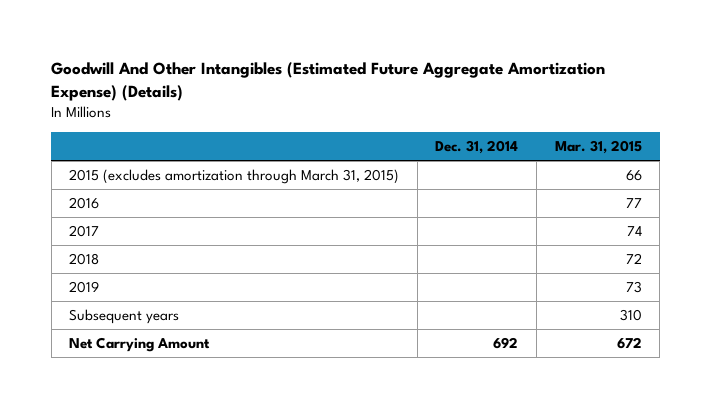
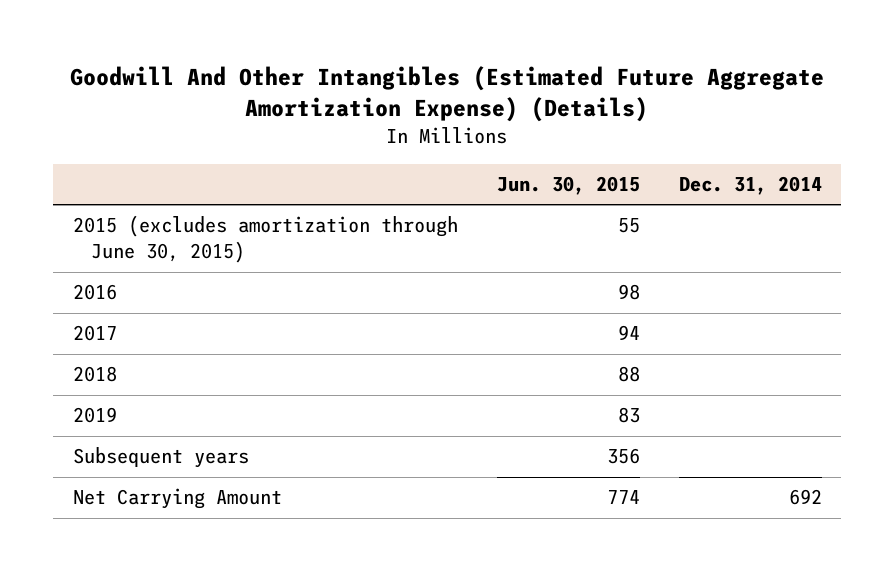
[554,140,642,155] Mar. 31, 2015 -> none
none -> [496,175,640,195] Jun. 30, 2015
[69,169,400,185] 2015 (excludes amortization through March 31, 2015) -> [72,215,458,264] 2015 (excludes amortization through June 30, 2015)

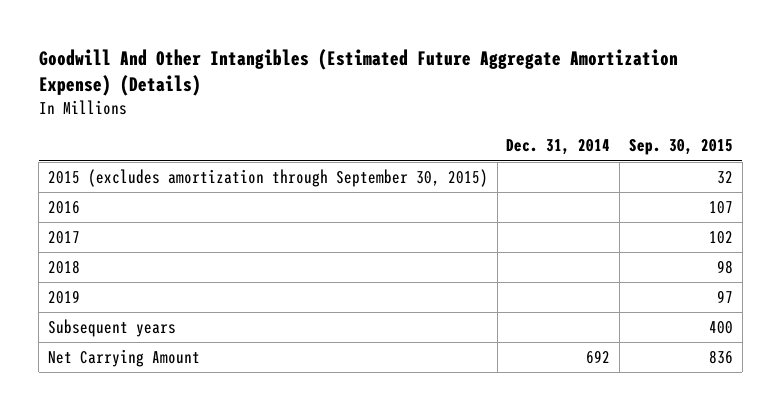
[496,175,640,195] Jun. 30, 2015 -> none
none -> [628,139,733,156] Sep. 30, 2015
[72,215,458,264] 2015 (excludes amortization through June 30, 2015) -> [48,168,489,187] 2015 (excludes amortization through September 30, 2015)

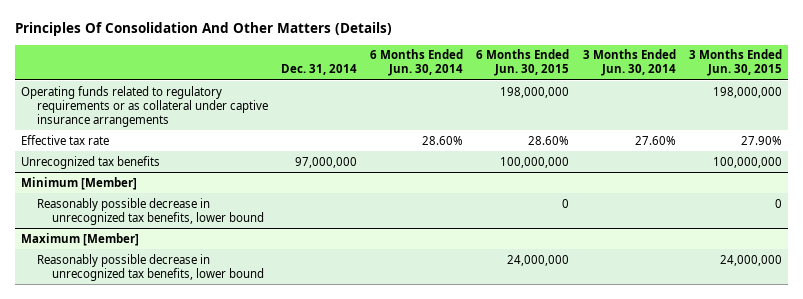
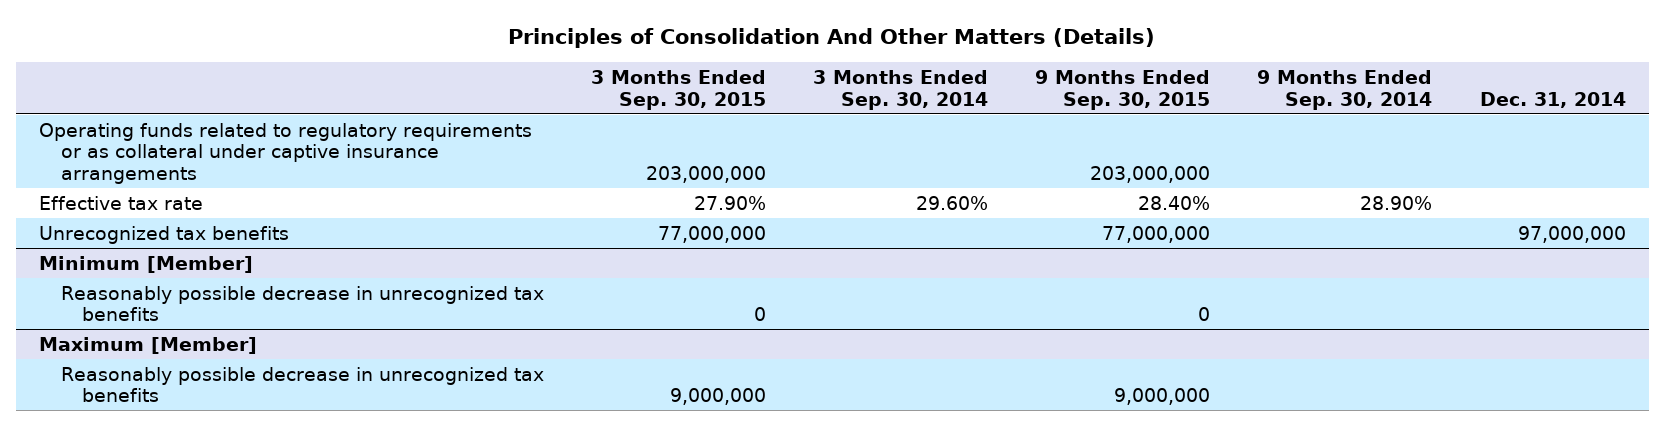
[14,21,392,36] Principles Of Consolidation And Other Matters (Details) -> [508,28,1156,49] Principles of Consolidation And Other Matters (Details)
[370,49,464,77] 6 Months Ended Jun. 30, 2014 -> none
[476,49,570,77] 6 Months Ended Jun. 30, 2015 -> none
[582,49,676,77] 3 Months Ended Jun. 30, 2014 -> none
[688,49,782,77] 3 Months Ended Jun. 30, 2015 -> none
none -> [590,70,766,110] 3 Months Ended Sep. 30, 2015
none -> [813,70,989,110] 3 Months Ended Sep. 30, 2014
none -> [1035,70,1211,110] 9 Months Ended Sep. 30, 2015
none -> [1257,70,1433,110] 9 Months Ended Sep. 30, 2014
[36,197,264,225] Reasonably possible decrease in unrecognized tax benefits, lower bound -> [60,285,544,322] Reasonably possible decrease in unrecognized tax benefits
[36,253,264,281] Reasonably possible decrease in unrecognized tax benefits, lower bound -> [60,366,544,403] Reasonably possible decrease in unrecognized tax benefits

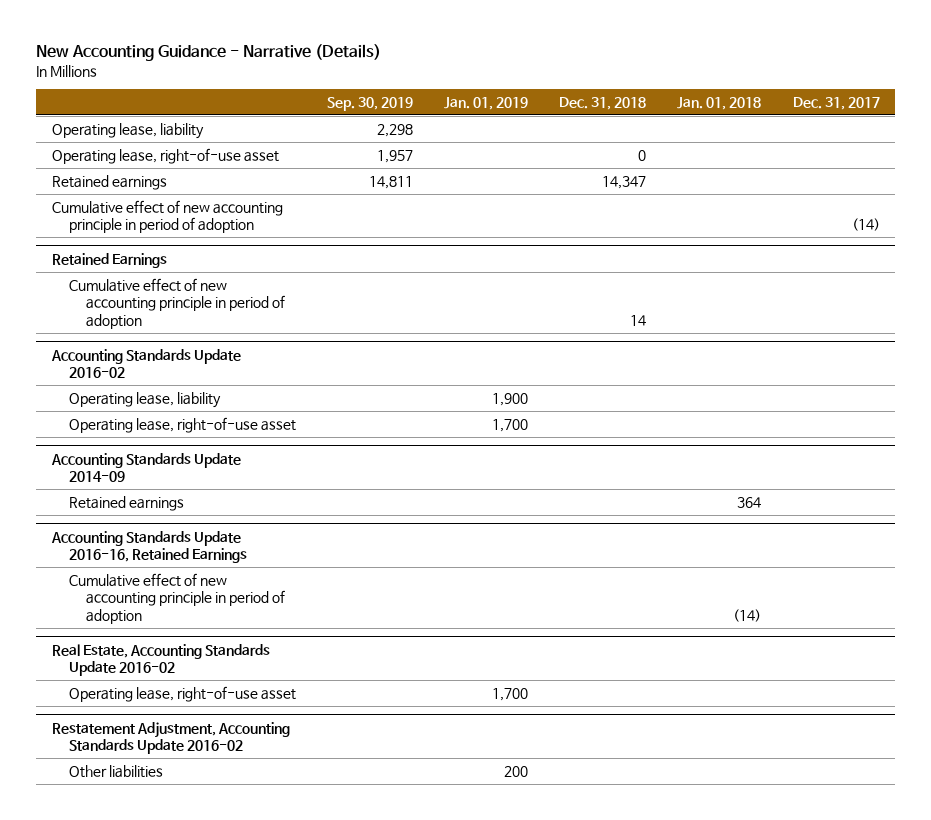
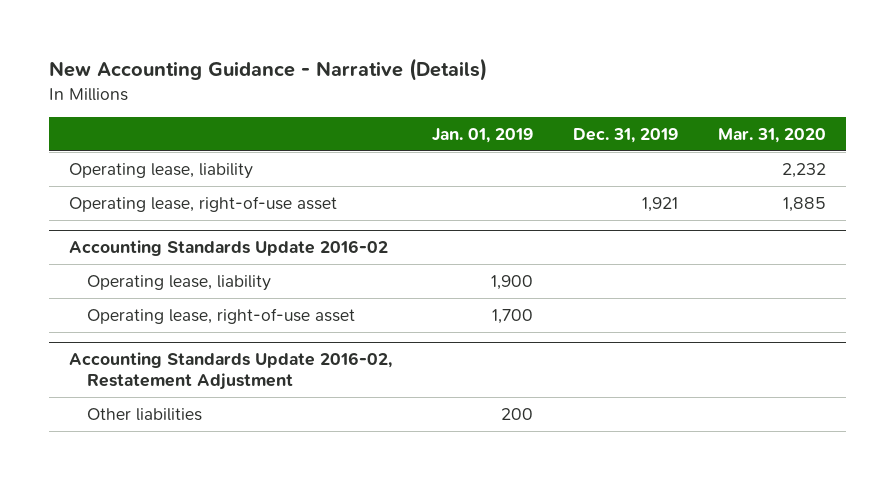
[327,96,414,111] Sep. 30, 2019 -> none
[559,96,647,110] Dec. 31, 2018 -> none
[677,96,762,110] Jan. 01, 2018 -> none
[792,96,880,110] Dec. 31, 2017 -> none
none -> [573,127,679,143] Dec. 31, 2019
none -> [718,127,827,143] Mar. 31, 2020
[51,174,167,190] Retained earnings -> none
[51,199,283,234] Cumulative effect of new accounting principle in period of adoption -> none
[51,252,167,268] Retained Earnings -> none
[68,277,286,329] Cumulative effect of new accounting principle in period of adoption -> none
[50,452,241,482] Accounting Standards Update 2014-09 -> none
[68,495,184,511] Retained earnings -> none
[50,530,247,563] Accounting Standards Update 2016-16, Retained Earnings -> none
[68,572,286,624] Cumulative effect of new accounting principle in period of adoption -> none
[51,643,270,676] Real Estate, Accounting Standards Update 2016-02 -> none
[68,685,296,702] Operating lease, right-of-use asset -> none
[51,721,290,754] Restatement Adjustment, Accounting Standards Update 2016-02 -> [69,352,393,391] Accounting Standards Update 2016-02, Restatement Adjustment

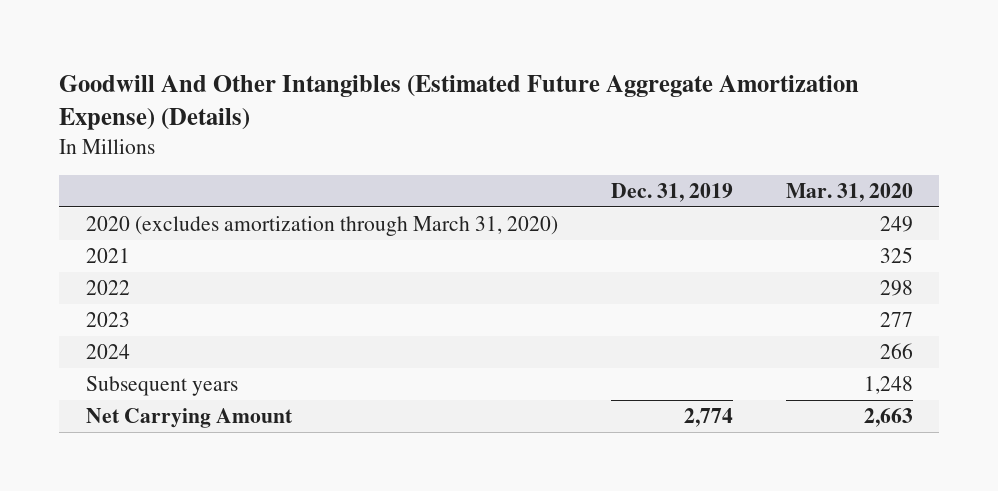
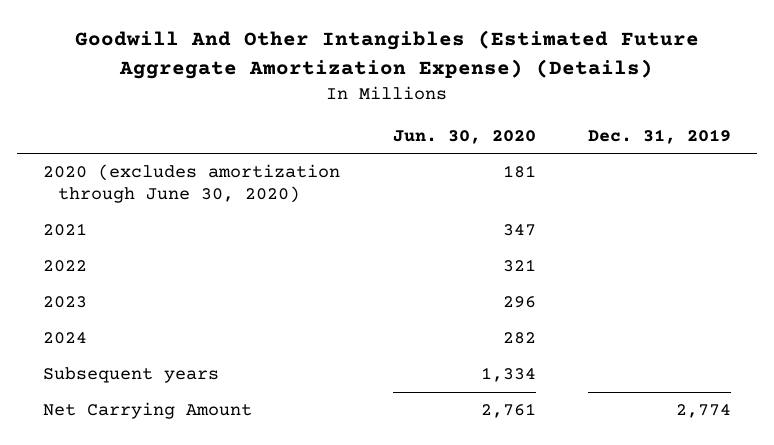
[785,183,913,203] Mar. 31, 2020 -> none
none -> [392,129,536,144] Jun. 30, 2020
[85,215,558,236] 2020 (excludes amortization through March 31, 2020) -> [43,164,341,204] 2020 (excludes amortization through June 30, 2020)

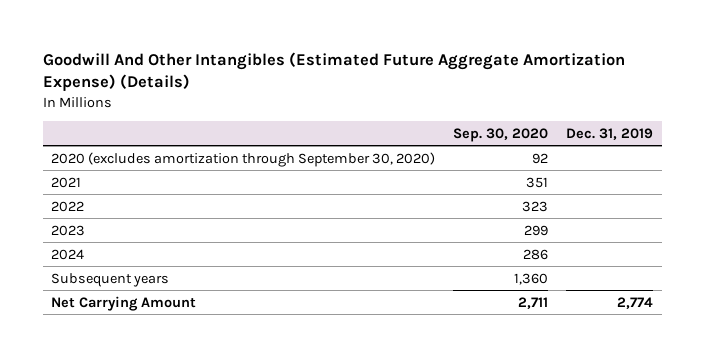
[392,129,536,144] Jun. 30, 2020 -> none
none -> [453,127,549,142] Sep. 30, 2020
[43,164,341,204] 2020 (excludes amortization through June 30, 2020) -> [51,151,436,167] 2020 (excludes amortization through September 30, 2020)

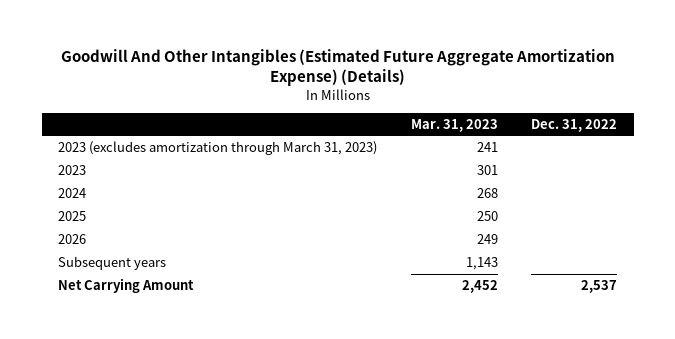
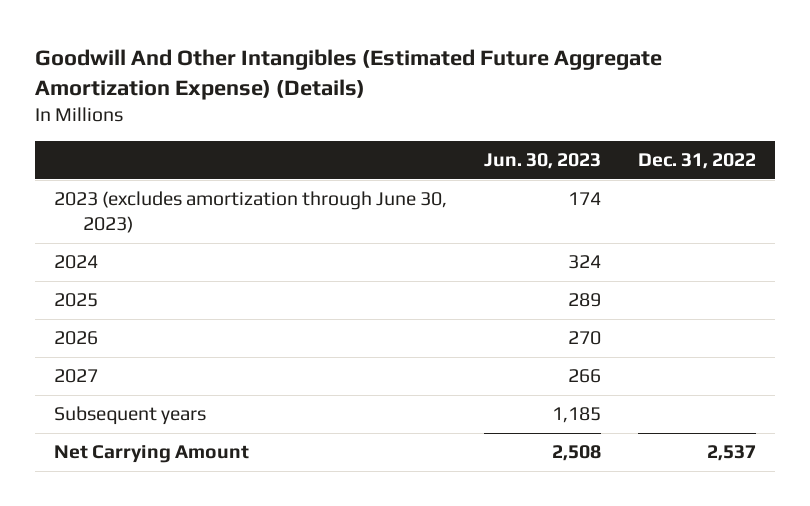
[410,118,498,132] Mar. 31, 2023 -> none
none -> [484,153,602,170] Jun. 30, 2023
[58,165,87,176] 2023 -> none
[58,141,378,156] 2023 (excludes amortization through March 31, 2023) -> [53,191,447,233] 2023 (excludes amortization through June 30, 2023)
none -> [53,369,98,384] 2027

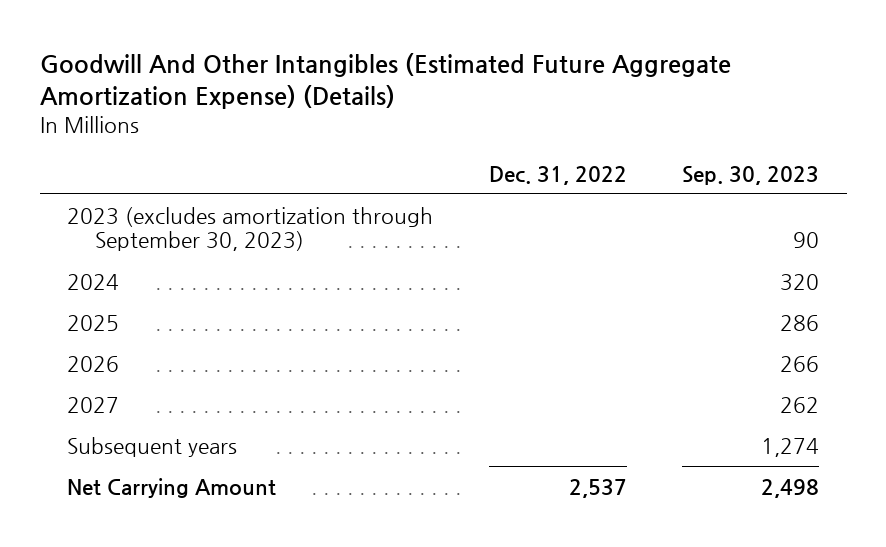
[484,153,602,170] Jun. 30, 2023 -> none
none -> [682,165,820,185] Sep. 30, 2023
[53,191,447,233] 2023 (excludes amortization through June 30, 2023) -> [67,206,434,252] 2023 (excludes amortization through September 30, 2023)

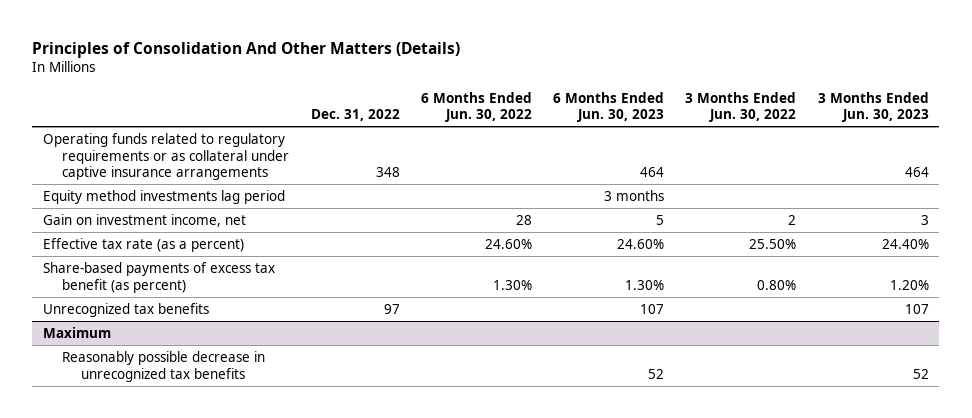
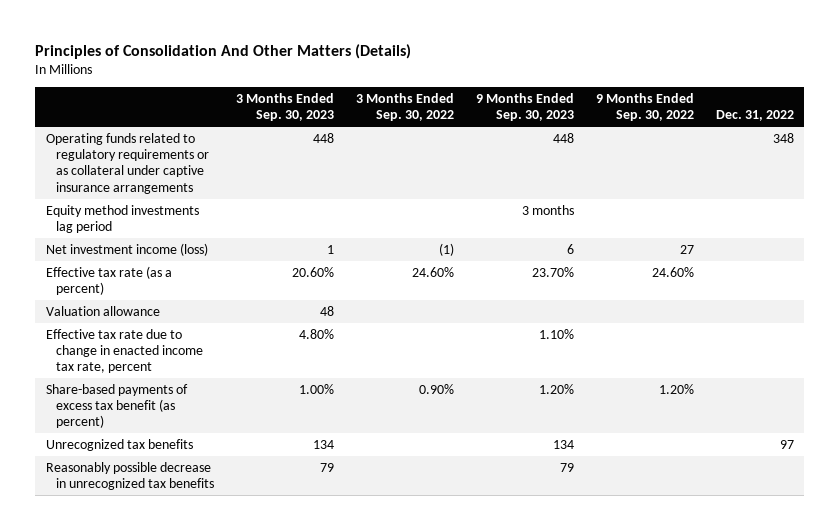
[420,91,532,123] 6 Months Ended Jun. 30, 2022 -> none
[553,91,665,123] 6 Months Ended Jun. 30, 2023 -> none
[685,91,797,123] 3 Months Ended Jun. 30, 2022 -> none
[817,91,929,123] 3 Months Ended Jun. 30, 2023 -> none
none -> [235,92,334,122] 3 Months Ended Sep. 30, 2023
none -> [355,92,454,122] 3 Months Ended Sep. 30, 2022
none -> [475,92,574,122] 9 Months Ended Sep. 30, 2023
none -> [595,92,694,122] 9 Months Ended Sep. 30, 2022
[43,214,247,228] Gain on investment income, net -> [45,242,208,256] Net investment income (loss)
none -> [45,305,160,316] Valuation allowance
none -> [45,328,204,374] Effective tax rate due to change in enacted income tax rate, percent
[43,327,112,339] Maximum -> none
[62,351,266,382] Reasonably possible decrease in unrecognized tax benefits -> none
none -> [45,461,215,491] Reasonably possible decrease in unrecognized tax benefits

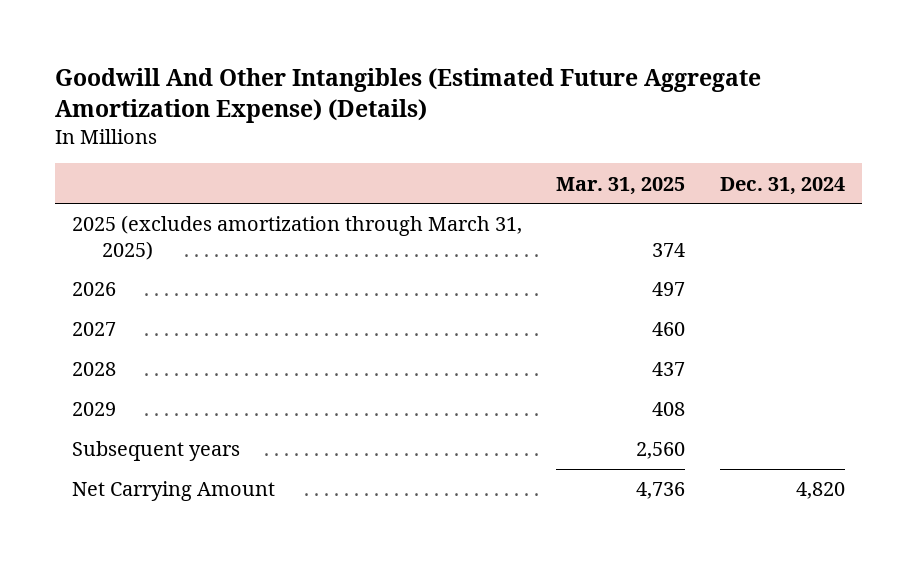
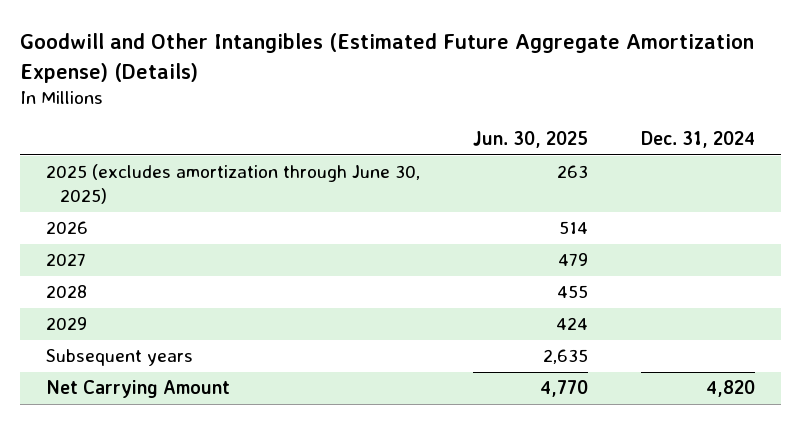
[55,68,762,123] Goodwill And Other Intangibles (Estimated Future Aggregate Amortization Expense) (Details) -> [20,33,755,83] Goodwill and Other Intangibles (Estimated Future Aggregate Amortization Expense) (Details)
[556,176,686,195] Mar. 31, 2025 -> none
none -> [472,131,588,149] Jun. 30, 2025
[72,215,523,260] 2025 (excludes amortization through March 31, 2025) -> [46,164,421,205] 2025 (excludes amortization through June 30, 2025)

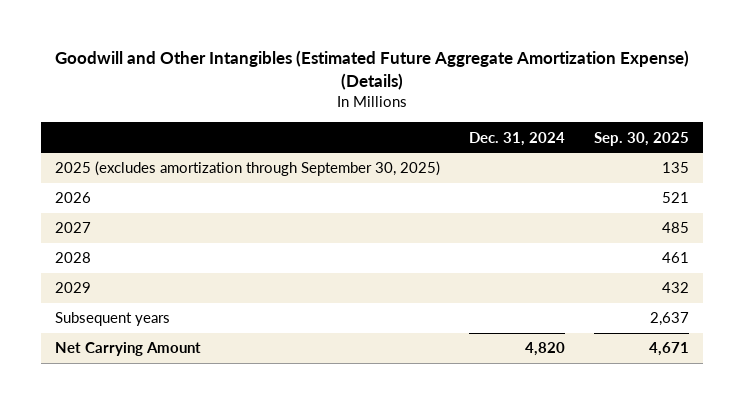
[472,131,588,149] Jun. 30, 2025 -> none
none -> [593,131,689,146] Sep. 30, 2025
[46,164,421,205] 2025 (excludes amortization through June 30, 2025) -> [55,161,441,177] 2025 (excludes amortization through September 30, 2025)

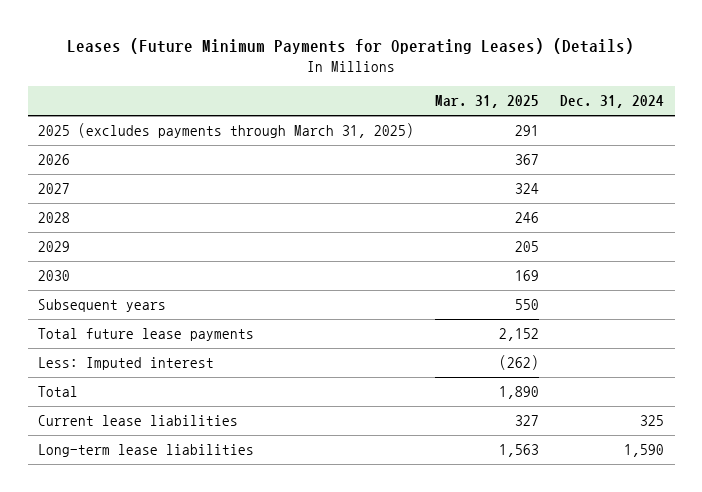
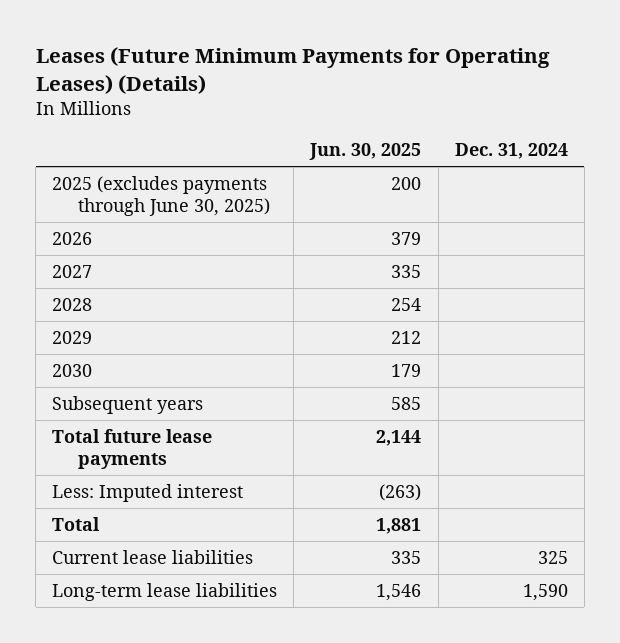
[435,95,540,109] Mar. 31, 2025 -> none
none -> [309,142,422,160] Jun. 30, 2025
[38,123,415,139] 2025 (excludes payments through March 31, 2025) -> [52,176,271,217] 2025 (excludes payments through June 30, 2025)

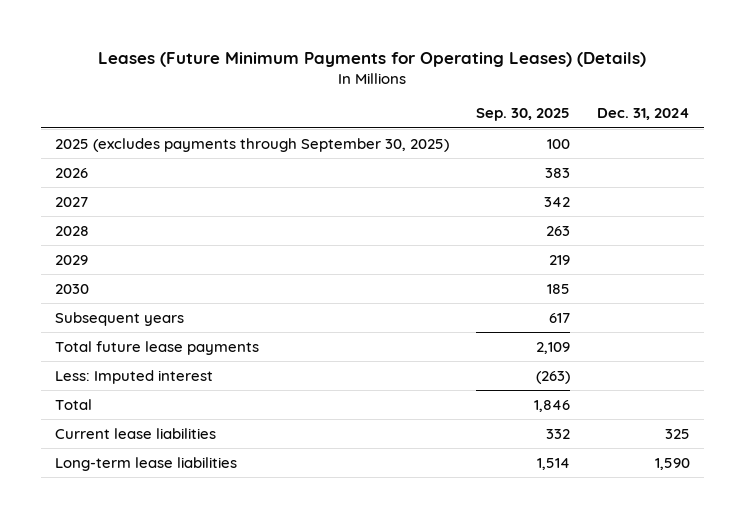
[309,142,422,160] Jun. 30, 2025 -> none
none -> [475,108,570,122] Sep. 30, 2025
[52,176,271,217] 2025 (excludes payments through June 30, 2025) -> [54,137,449,152] 2025 (excludes payments through September 30, 2025)

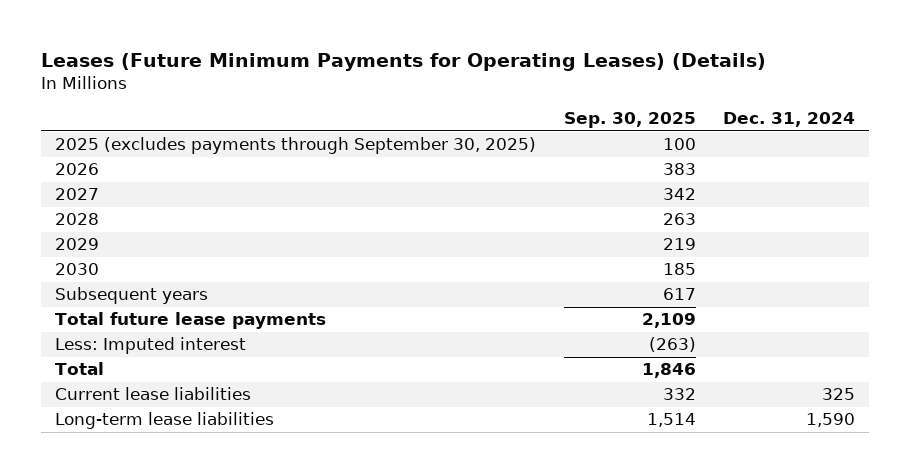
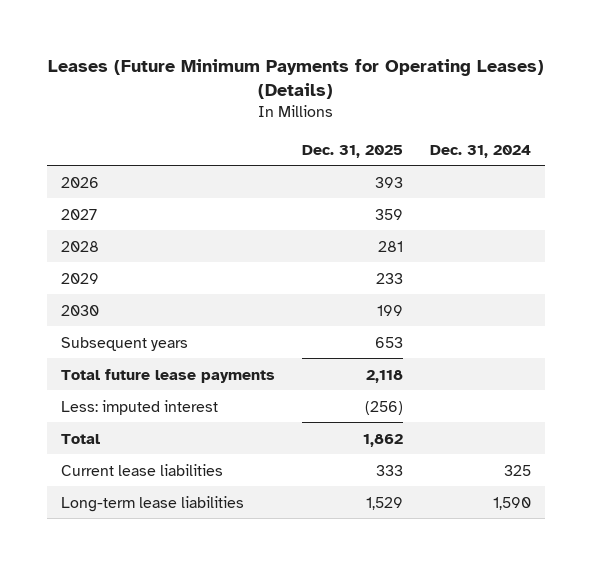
[563,112,696,129] Sep. 30, 2025 -> none
none -> [302,144,404,158] Dec. 31, 2025
[54,137,536,155] 2025 (excludes payments through September 30, 2025) -> none
[54,337,246,355] Less: Imputed interest -> [60,399,218,415] Less: imputed interest

